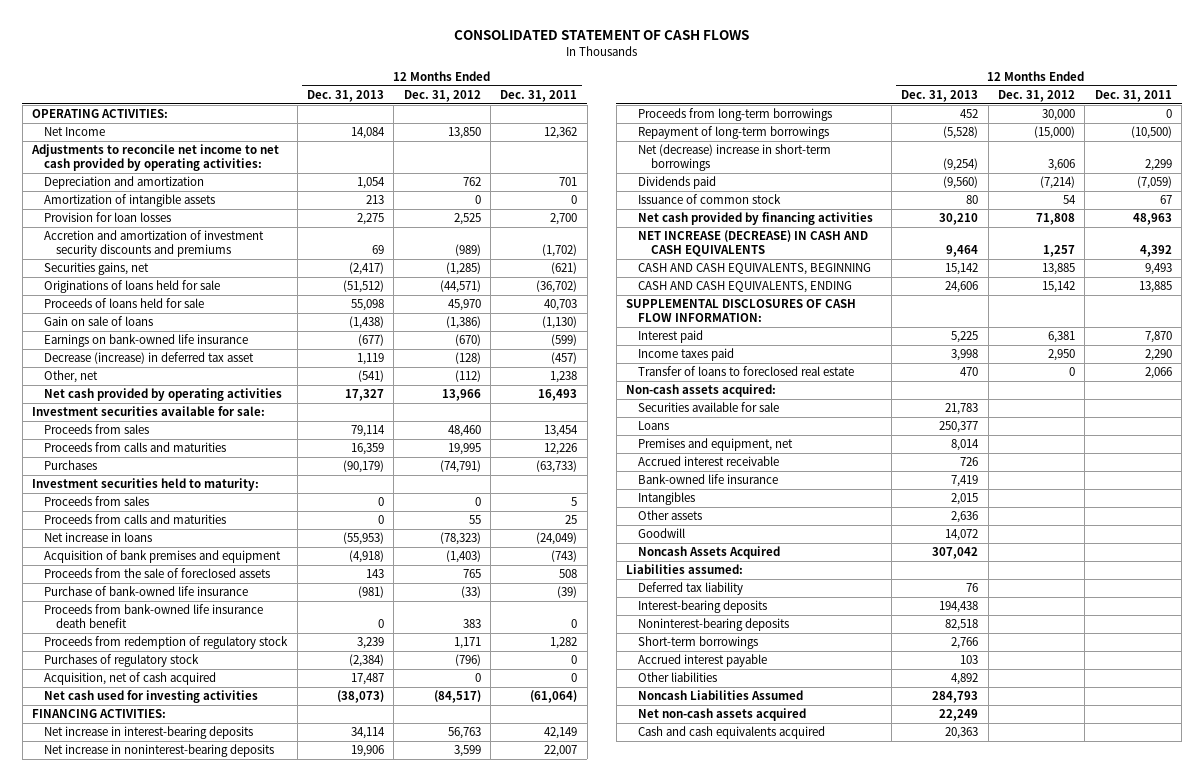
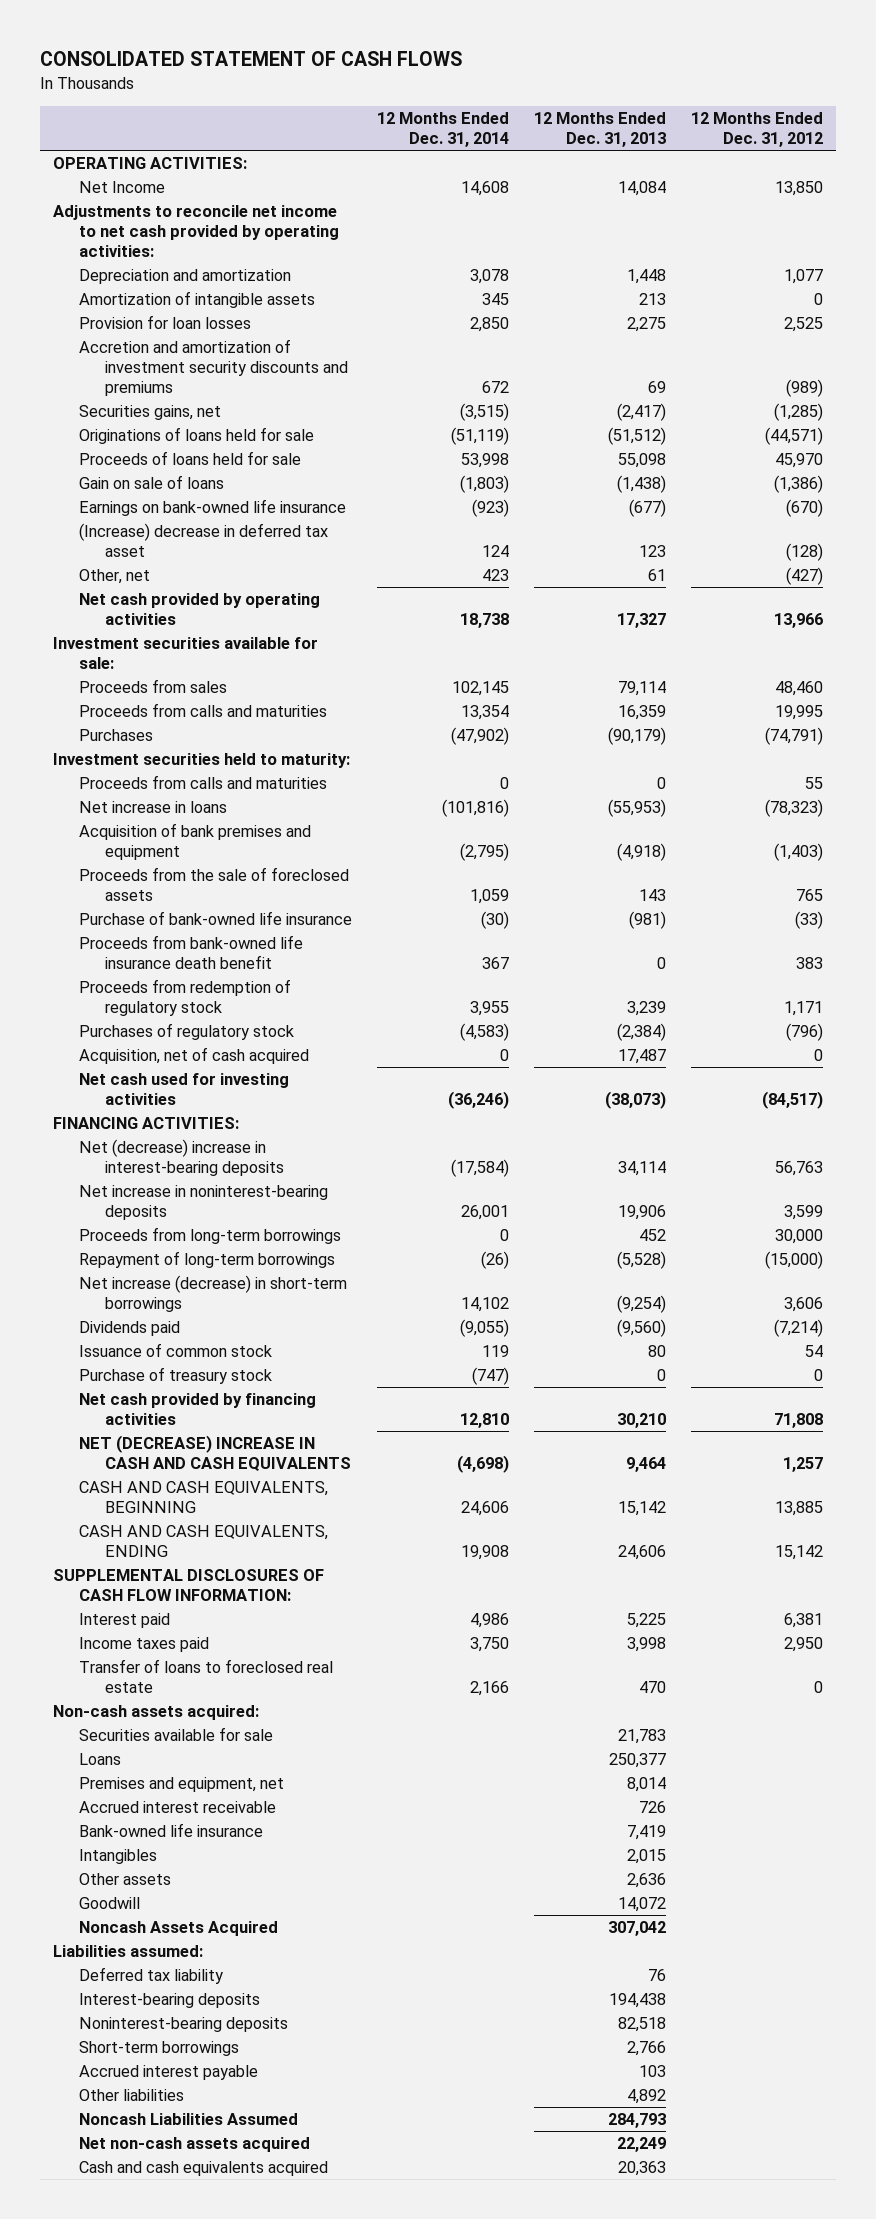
[500,89,578,102] Dec. 31, 2011 -> none
none -> [377,111,510,147] 12 Months Ended Dec. 31, 2014
[357,177,386,190] 1,054 -> [627,269,667,285] 1,448
[462,177,481,187] 762 -> [784,269,824,285] 1,077
[44,352,255,365] Decrease (increase) in deferred tax asset -> [79,523,329,558] (Increase) decrease in deferred tax asset
[357,353,385,366] 1,119 -> [639,545,667,558] 123
[358,370,385,383] (541) -> [648,569,667,582] 61
[454,370,481,383] (112) -> [786,567,824,586] (427)
[44,496,150,507] Proceeds from sales -> none
[44,726,254,740] Net increase in interest-bearing deposits -> [79,1139,285,1177] Net (decrease) increase in interest-bearing deposits
[638,144,832,171] Net (decrease) increase in short-term borrowings -> [79,1275,348,1313] Net increase (decrease) in short-term borrowings
none -> [79,1367,273,1385] Purchase of treasury stock
[638,230,869,257] NET INCREASE (DECREASE) IN CASH AND CASH EQUIVALENTS -> [79,1435,352,1472] NET (DECREASE) INCREASE IN CASH AND CASH EQUIVALENTS

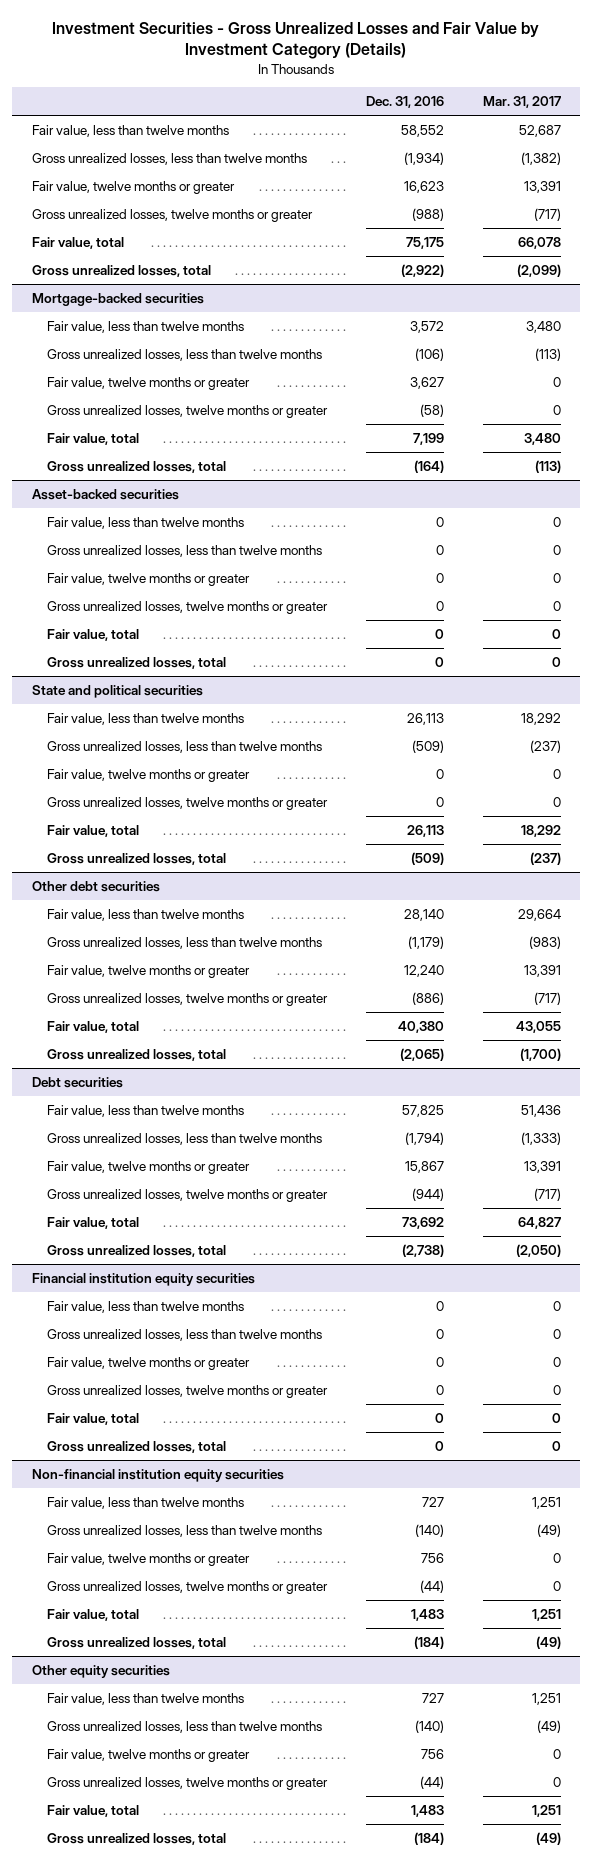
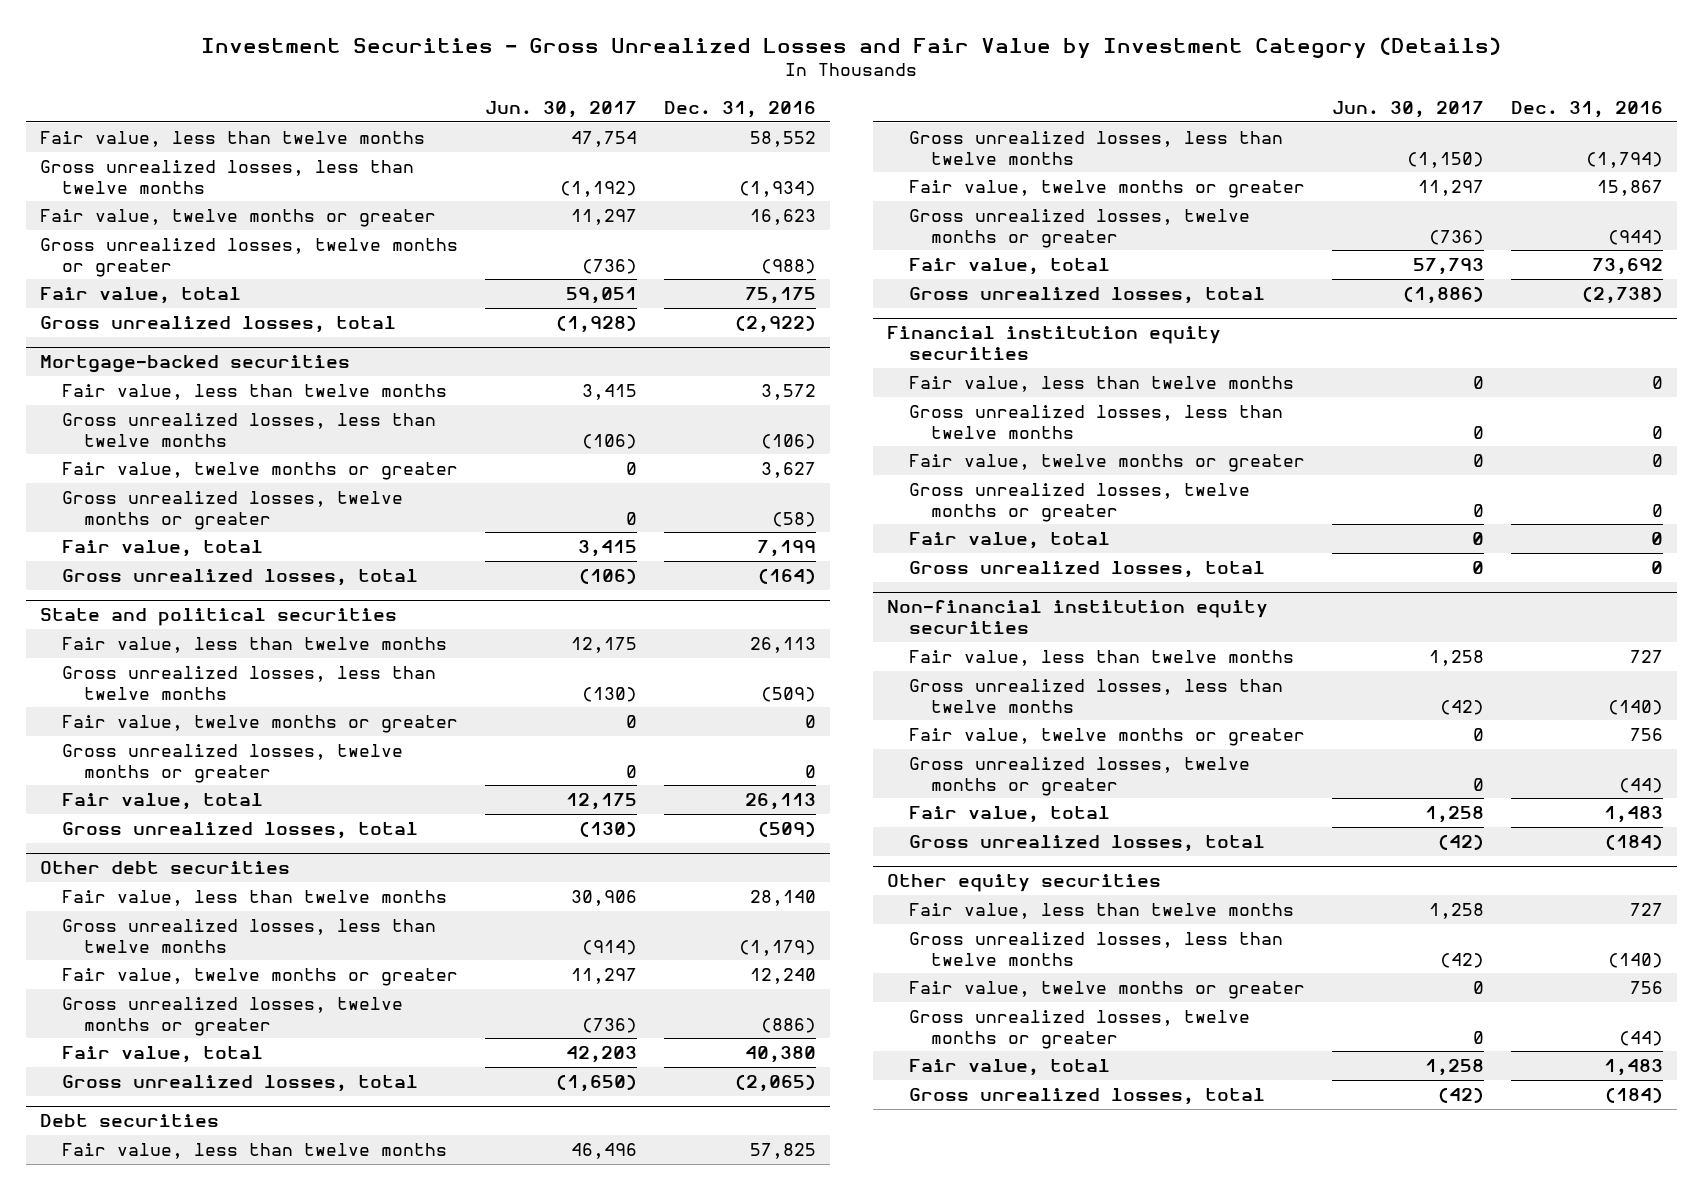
[482,96,561,109] Mar. 31, 2017 -> none
none -> [484,101,637,119] Jun. 30, 2017
[31,488,179,500] Asset-backed securities -> none
[46,516,244,529] Fair value, less than twelve months -> none
[46,544,322,557] Gross unrealized losses, less than twelve months -> none
[46,572,250,586] Fair value, twelve months or greater -> none
[46,600,328,614] Gross unrealized losses, twelve months or greater -> none
[46,628,139,641] Fair value, total -> none
[46,656,226,669] Gross unrealized losses, total -> none

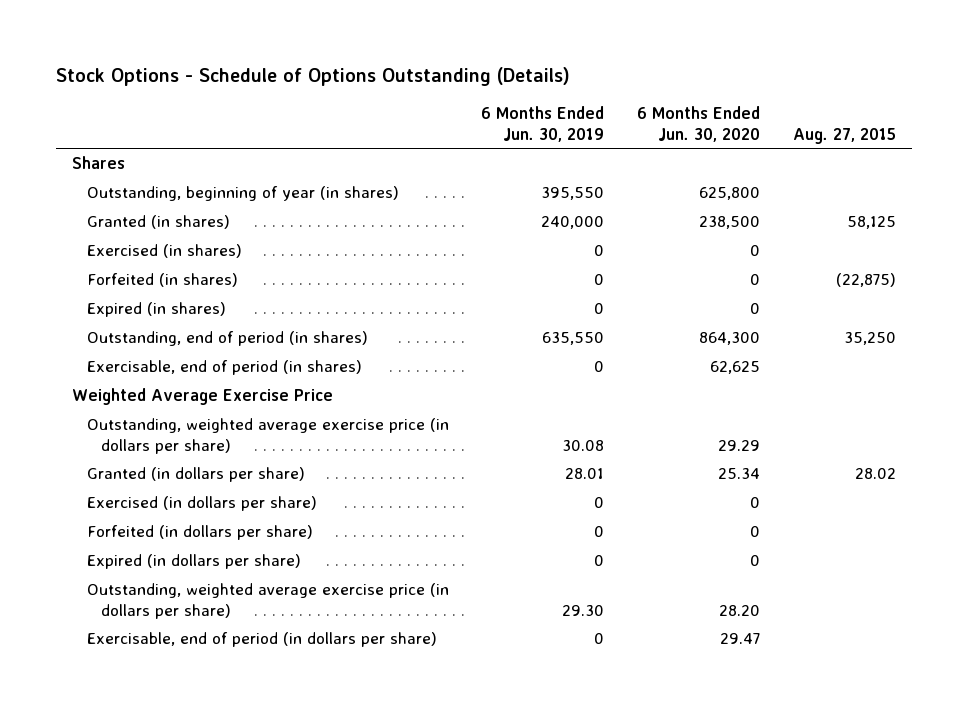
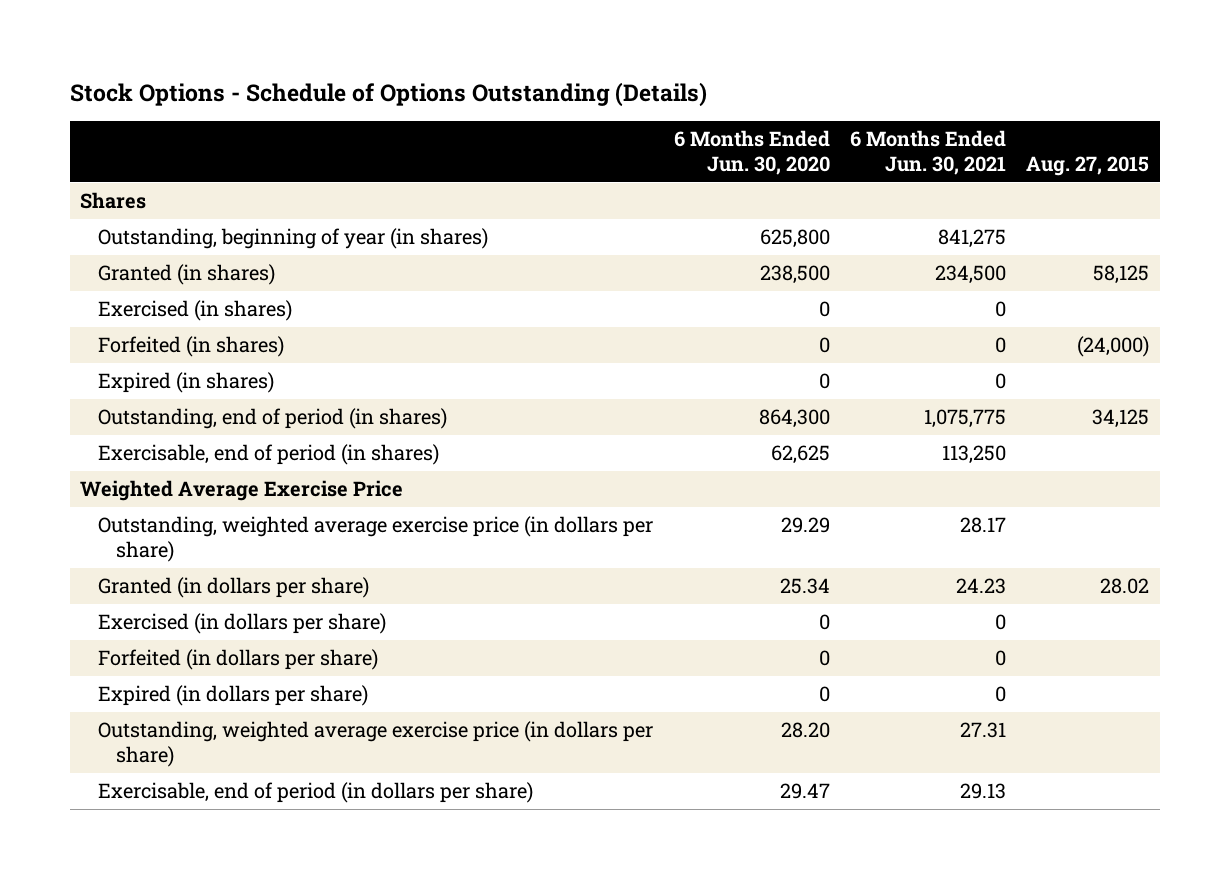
[481,106,605,142] 6 Months Ended Jun. 30, 2019 -> none
none -> [849,130,1006,175] 6 Months Ended Jun. 30, 2021
[835,273,896,288] (22,875) -> [1077,335,1150,357] (24,000)
[843,332,896,346] 35,250 -> [1092,408,1150,428] 34,125

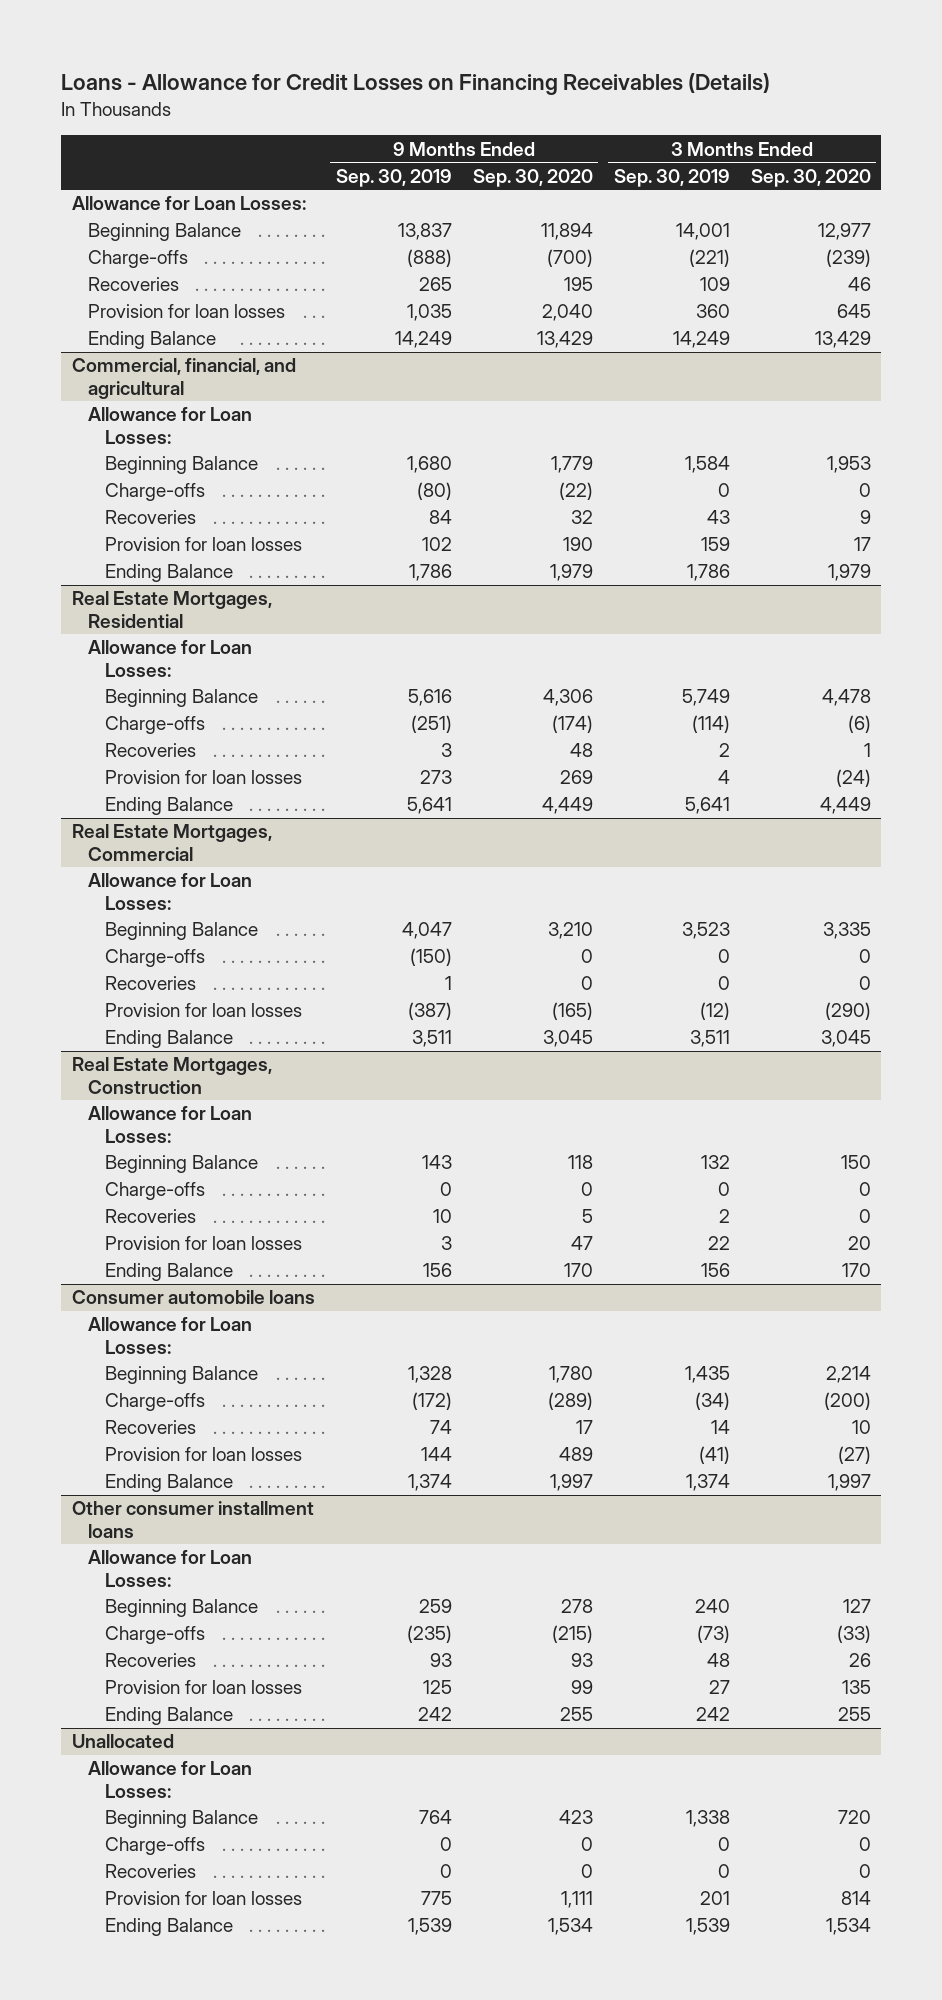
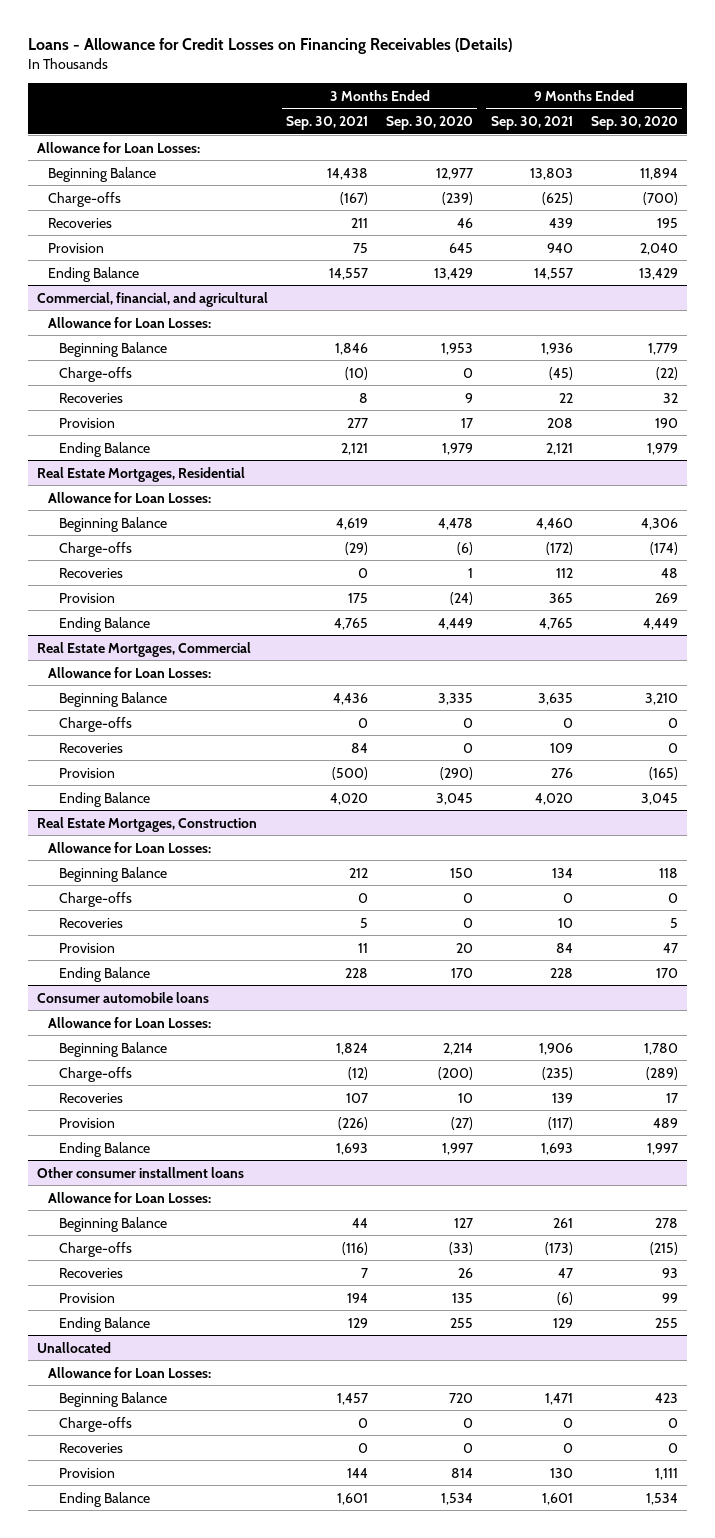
[335,168,452,187] Sep. 30, 2019 -> none
[613,168,730,187] Sep. 30, 2019 -> none
none -> [286,116,369,131] Sep. 30, 2021
none -> [490,116,573,131] Sep. 30, 2021
[88,304,286,319] Provision for loan losses -> [48,242,105,253] Provision
[105,537,303,552] Provision for loan losses -> [58,417,115,428] Provision
[105,770,303,785] Provision for loan losses -> [58,592,115,603] Provision
[105,1003,303,1018] Provision for loan losses -> [58,767,115,778] Provision
[105,1236,303,1251] Provision for loan losses -> [58,942,115,953] Provision
[105,1447,303,1462] Provision for loan losses -> [58,1117,115,1128] Provision
[105,1680,303,1695] Provision for loan losses -> [58,1292,115,1303] Provision
[105,1891,303,1906] Provision for loan losses -> [58,1467,115,1478] Provision

